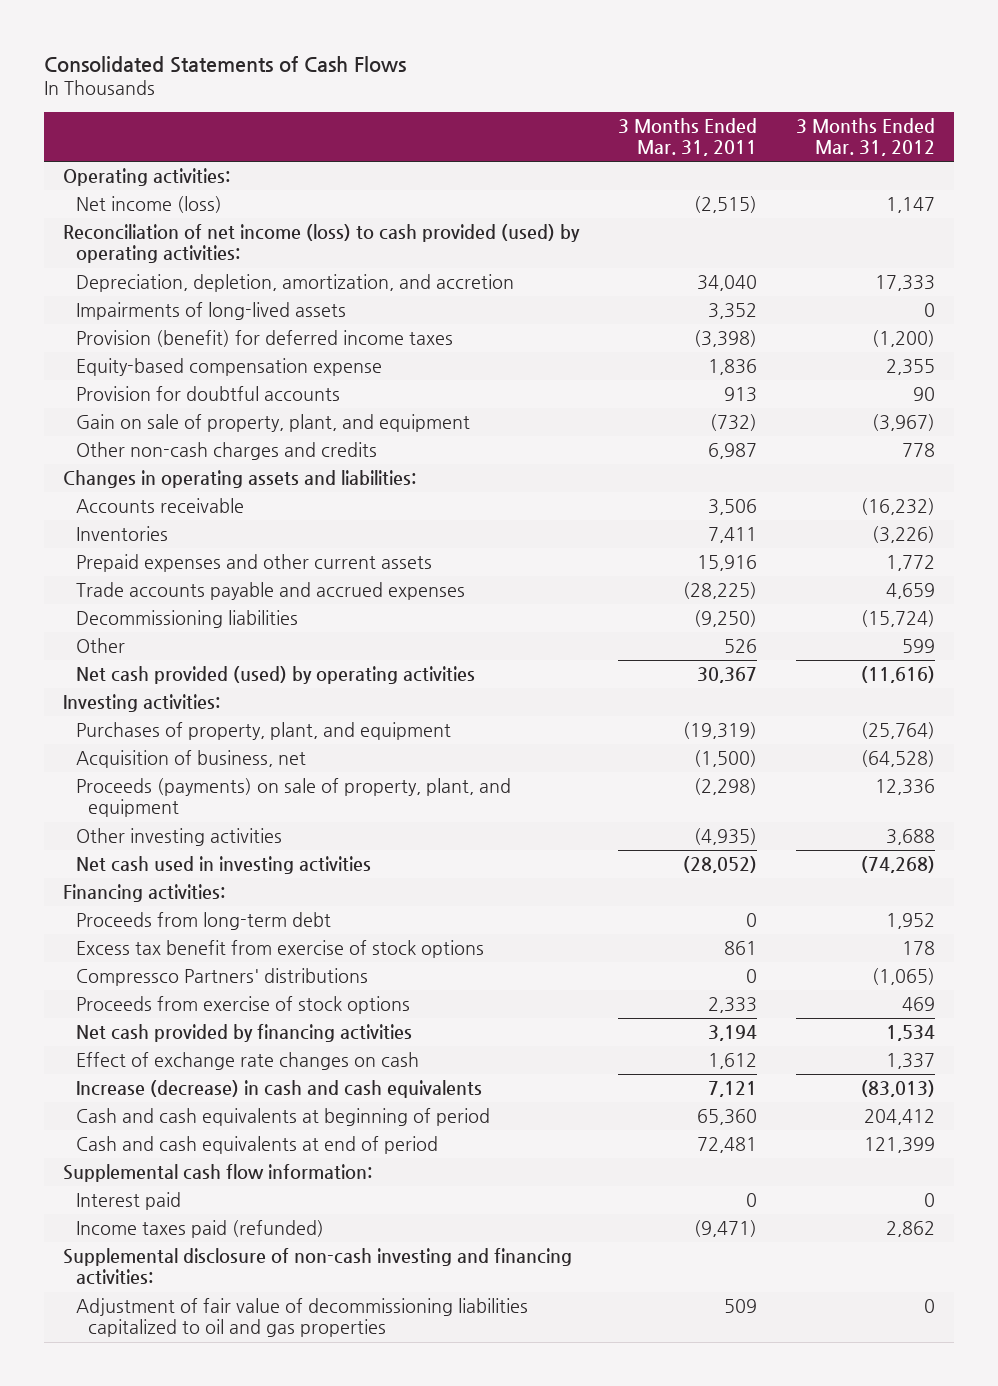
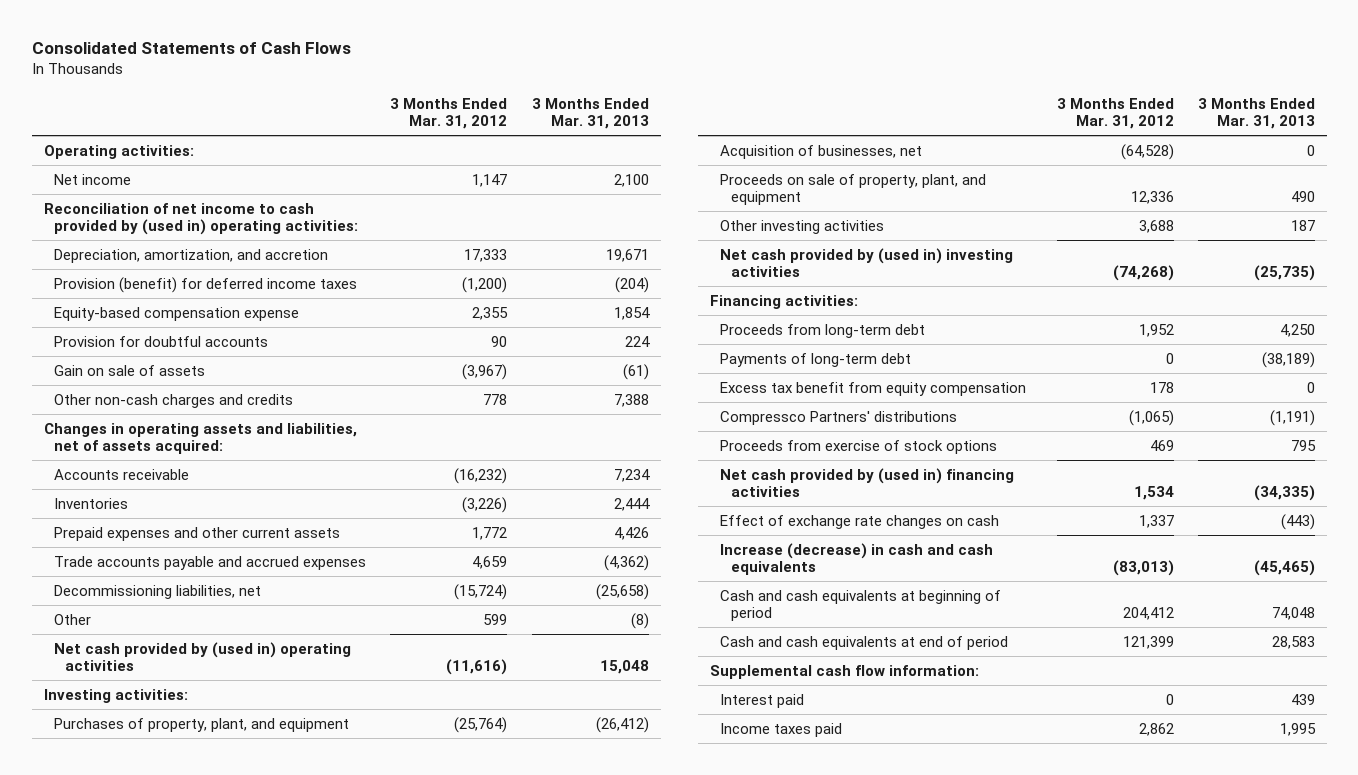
[618,117,758,157] 3 Months Ended Mar. 31, 2011 -> none
none -> [531,97,649,130] 3 Months Ended Mar. 31, 2013
[75,302,346,321] Impairments of long-lived assets -> none
[75,196,222,214] Net income (loss) -> [54,173,132,185] Net income
[63,224,581,264] Reconciliation of net income (loss) to cash provided (used) by operating activities: -> [43,202,359,235] Reconciliation of net income to cash provided by (used in) operating activities:
[75,274,514,293] Depreciation, depletion, amortization, and accretion -> [54,248,329,263] Depreciation, amortization, and accretion
[75,414,470,433] Gain on sale of property, plant, and equipment -> [54,364,206,376] Gain on sale of assets
[63,470,417,489] Changes in operating assets and liabilities: -> [43,422,357,454] Changes in operating assets and liabilities, net of assets acquired:
[75,610,298,629] Decommissioning liabilities -> [54,584,262,599] Decommissioning liabilities, net
[75,666,475,685] Net cash provided (used) by operating activities -> [54,641,352,671] Net cash provided by (used in) operating activities
[75,750,306,769] Acquisition of business, net -> [720,144,923,159] Acquisition of businesses, net
[75,778,511,818] Proceeds (payments) on sale of property, plant, and equipment -> [720,173,987,205] Proceeds on sale of property, plant, and equipment
[75,856,371,875] Net cash used in investing activities -> [720,247,1014,277] Net cash provided by (used in) investing activities
none -> [720,352,912,367] Payments of long-term debt
[75,940,484,959] Excess tax benefit from exercise of stock options -> [720,381,1027,396] Excess tax benefit from equity compensation
[75,1024,412,1043] Net cash provided by financing activities -> [720,467,1015,497] Net cash provided by (used in) financing activities
[63,1248,573,1286] Supplemental disclosure of non-cash investing and financing activities: -> none
[75,1298,528,1338] Adjustment of fair value of decommissioning liabilities capitalized to oil and gas properties -> none
[75,1220,324,1239] Income taxes paid (refunded) -> [720,722,843,737] Income taxes paid

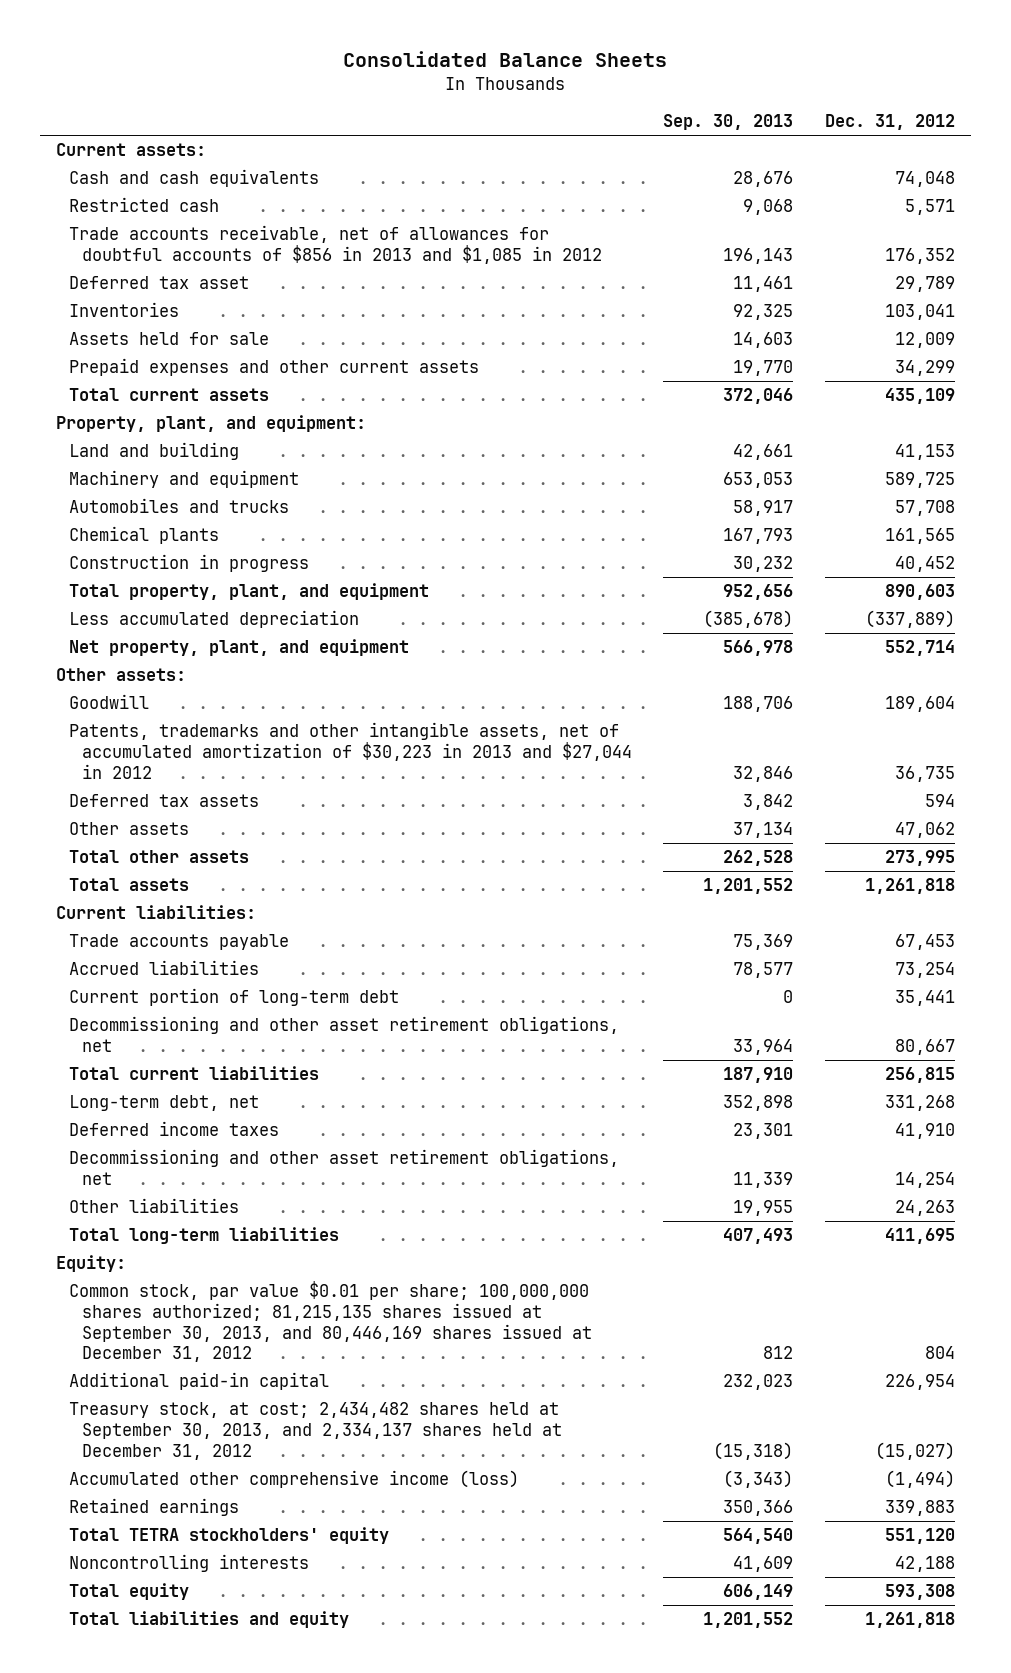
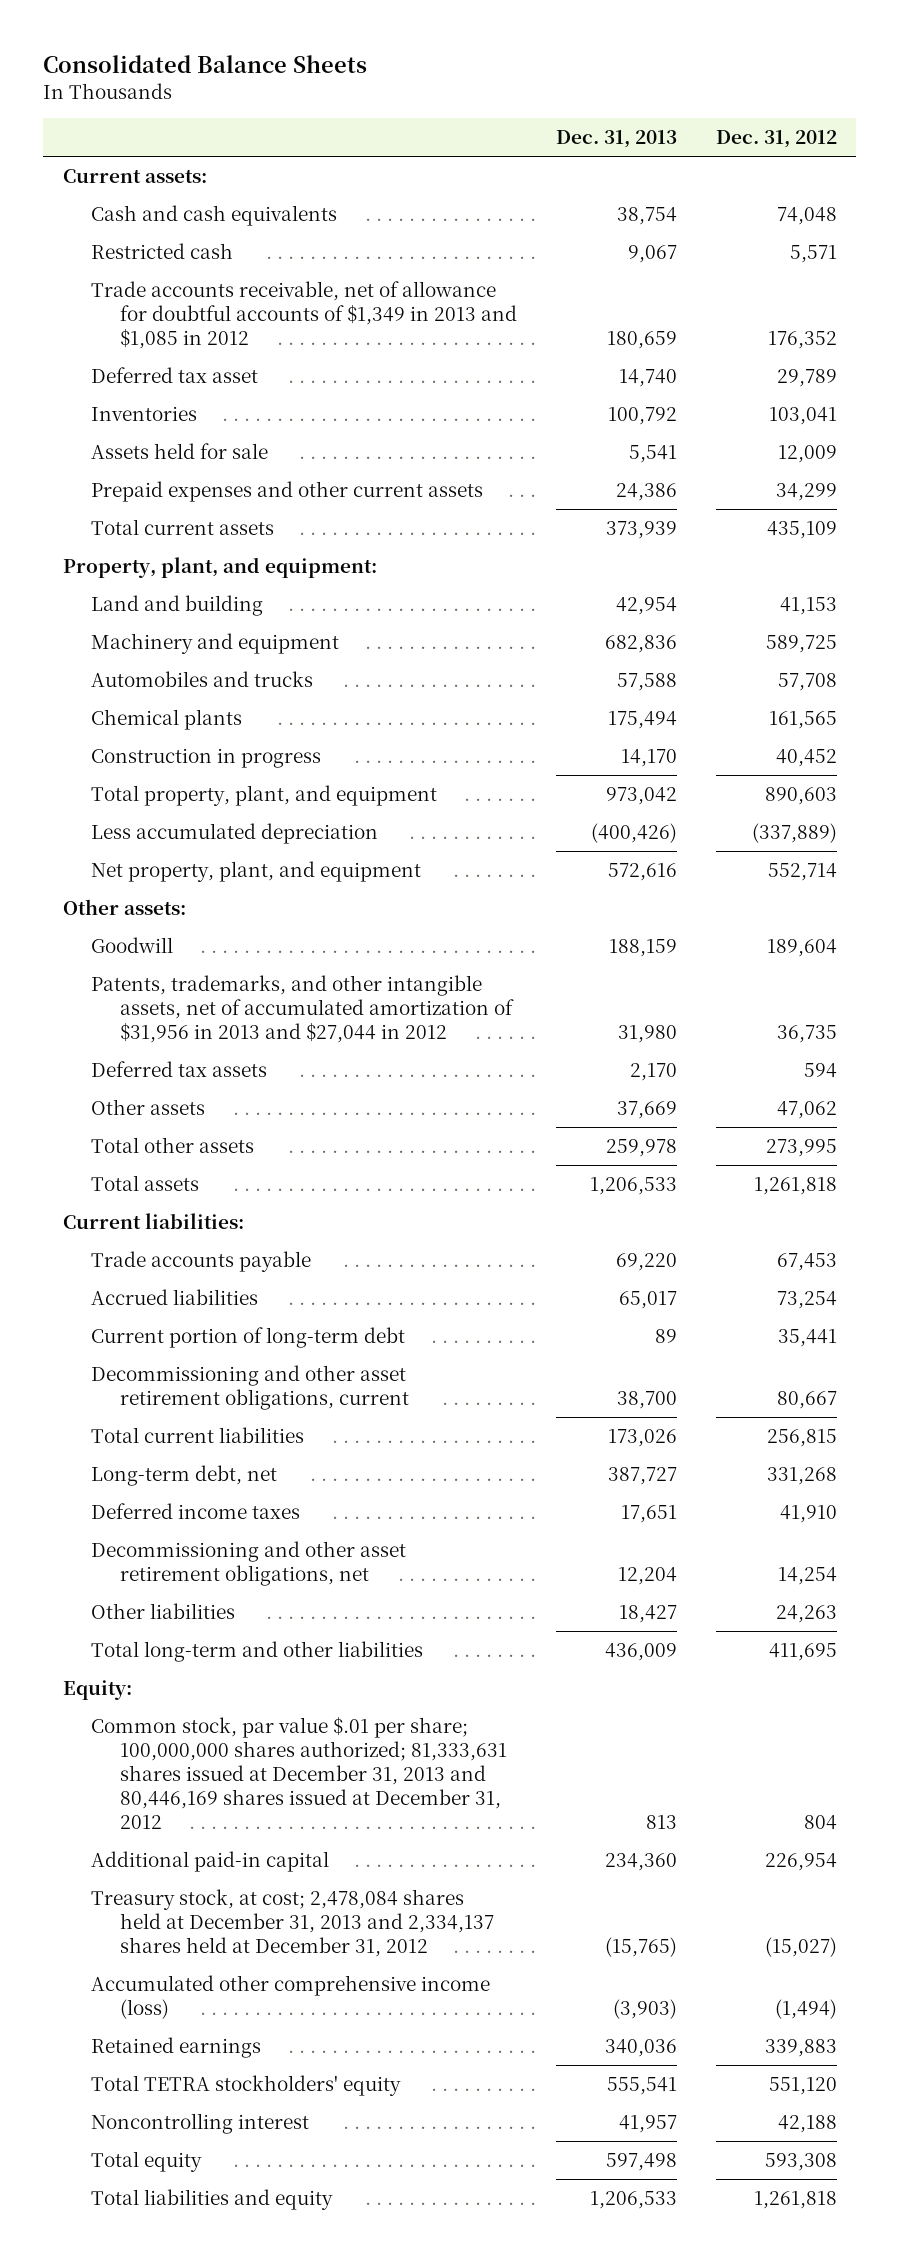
[663,114,794,131] Sep. 30, 2013 -> none
none -> [555,129,677,148] Dec. 31, 2013
[68,225,602,265] Trade accounts receivable, net of allowances for doubtful accounts of $856 in 2013 and $1,085 in 2012 -> [91,281,517,350] Trade accounts receivable, net of allowance for doubtful accounts of $1,349 in 2013 and $1,085 in 2012
[68,722,632,779] Patents, trademarks and other intangible assets, net of accumulated amortization of $30,223 in 2013 and $27,044 in 2012 -> [91,975,514,1044] Patents, trademarks, and other intangible assets, net of accumulated amortization of $31,956 in 2013 and $27,044 in 2012
[68,1016,619,1053] Decommissioning and other asset retirement obligations, net -> [91,1365,409,1411] Decommissioning and other asset retirement obligations, current
[68,1227,339,1245] Total long-term liabilities -> [91,1641,424,1663] Total long-term and other liabilities
[68,1281,592,1363] Common stock, par value $0.01 per share; 100,000,000 shares authorized; 81,215,135 shares issued at September 30, 2013, and 80,446,169 shares issued at December 31, 2012 -> [91,1717,507,1829] Common stock, par value $.01 per share; 100,000,000 shares authorized; 81,333,631 shares issued at December 31, 2013 and 80,446,169 shares issued at December 31, 2012
[68,1402,562,1460] Treasury stock, at cost; 2,434,482 shares held at September 30, 2013, and 2,334,137 shares held at December 31, 2012 -> [91,1889,494,1958] Treasury stock, at cost; 2,478,084 shares held at December 31, 2013 and 2,334,137 shares held at December 31, 2012
[68,1554,309,1573] Noncontrolling interests -> [91,2113,310,2135] Noncontrolling interest

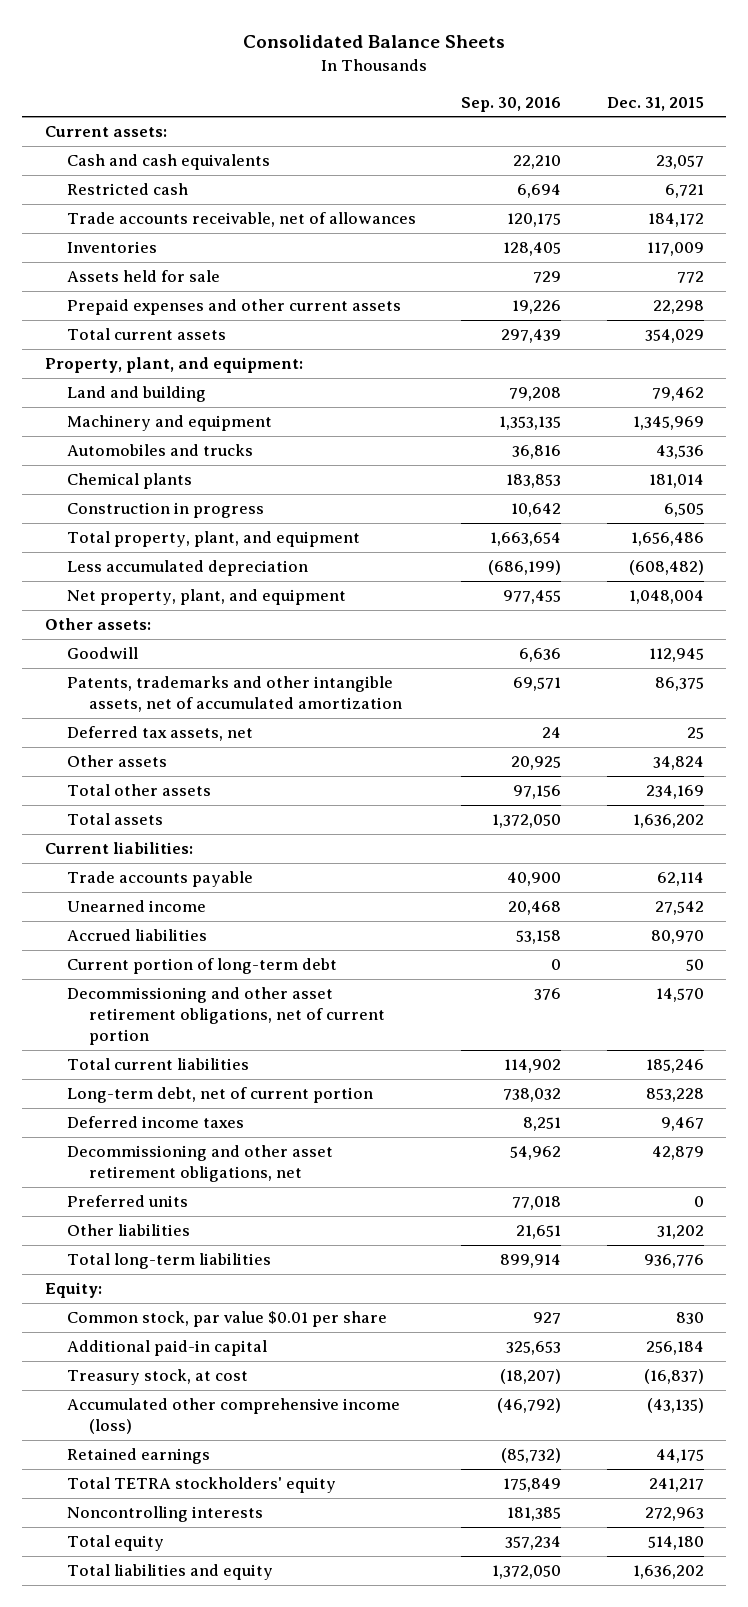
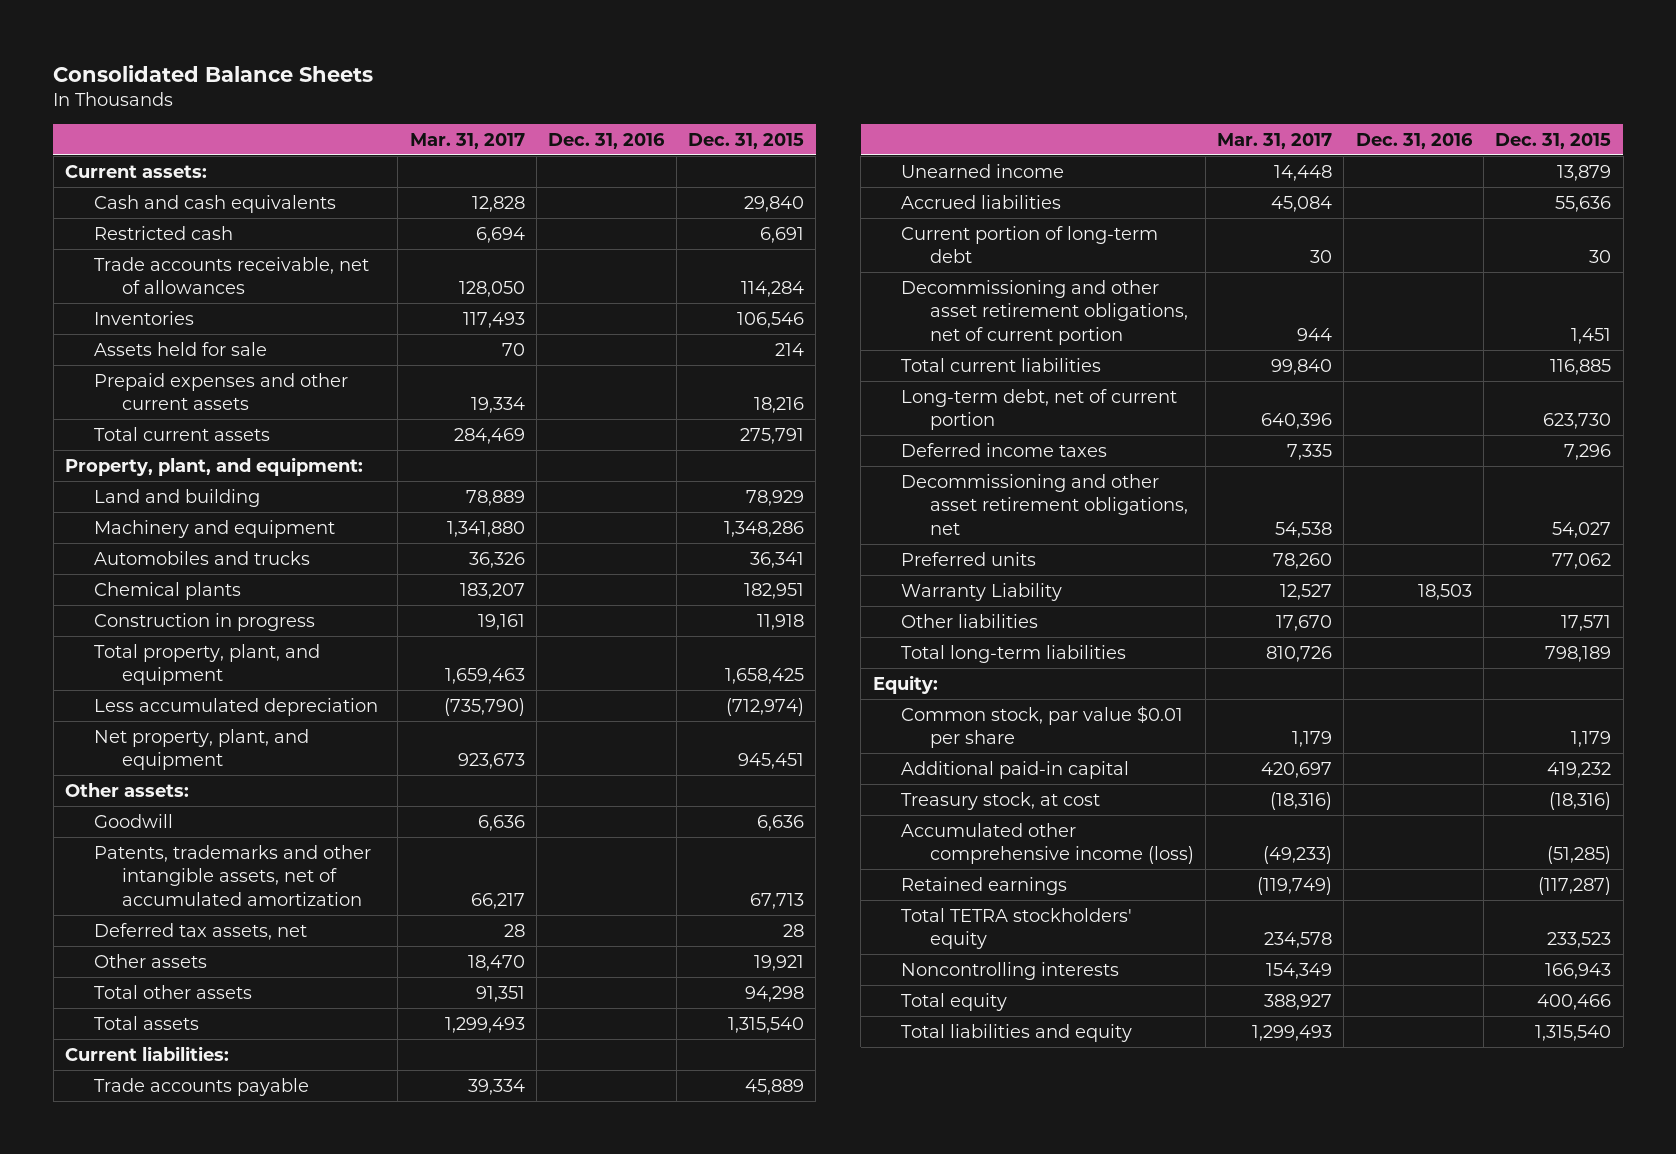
[461,96,562,112] Sep. 30, 2016 -> none
none -> [409,132,525,149] Mar. 31, 2017
none -> [548,132,666,149] Dec. 31, 2016
[655,155,704,170] 23,057 -> [743,195,804,212] 29,840
[664,184,704,199] 6,721 -> [759,226,804,243] 6,691
[647,213,704,228] 184,172 -> [740,281,804,298] 114,284
[646,242,704,257] 117,009 -> [736,311,804,328] 106,546
[676,271,704,284] 772 -> [774,342,804,356] 214
[652,300,704,315] 22,298 -> [753,397,804,414] 18,216
[644,329,704,344] 354,029 -> [739,427,804,444] 275,791
[651,387,704,402] 79,462 -> [745,489,804,506] 78,929
[632,416,704,431] 1,345,969 -> [723,520,804,537] 1,348,286
[655,445,704,460] 43,536 -> [749,551,804,568] 36,341
[648,474,704,489] 181,014 -> [743,582,804,599] 182,951
[663,503,704,518] 6,505 -> [756,613,804,630] 11,918
[630,532,704,547] 1,656,486 -> [724,668,804,685] 1,658,425
[628,560,704,576] (608,482) -> [725,697,804,716] (712,974)
[628,590,704,605] 1,048,004 -> [737,753,804,770] 945,451
[648,648,704,663] 112,945 -> [756,814,804,831] 6,636
[654,677,704,692] 86,375 -> [749,892,804,909] 67,713
[686,727,704,740] 25 -> [782,923,804,937] 28
[652,756,704,771] 34,824 -> [753,954,804,971] 19,921
[645,785,704,800] 234,169 -> [744,985,804,1002] 94,298
[632,814,704,829] 1,636,202 -> [727,1016,804,1033] 1,315,540
[656,872,704,887] 62,114 -> [744,1078,804,1095] 45,889
[654,901,704,916] 27,542 -> [1557,164,1612,181] 13,879
[650,930,704,945] 80,970 -> [1555,195,1612,212] 55,636
[685,959,704,972] 50 -> [1589,250,1612,264] 30
[655,988,704,1003] 14,570 -> [1571,327,1612,344] 1,451
[645,1059,704,1074] 185,246 -> [1550,358,1612,375] 116,885
[645,1088,704,1103] 853,228 -> [1543,413,1612,430] 623,730
[660,1117,704,1132] 9,467 -> [1564,443,1612,460] 7,296
[651,1146,704,1161] 42,879 -> [1552,521,1612,538] 54,027
[693,1196,704,1208] 0 -> [1552,552,1612,569] 77,062
none -> [901,582,1063,601] Warranty Liability
[656,1225,704,1240] 31,202 -> [1561,614,1612,631] 17,571
[643,1254,704,1269] 936,776 -> [1545,645,1612,662] 798,189
[675,1312,704,1325] 830 -> [1571,731,1612,748] 1,179
[645,1341,704,1356] 256,184 -> [1547,761,1612,778] 419,232
[643,1369,704,1385] (16,837) -> [1549,791,1612,810] (18,316)
[646,1398,704,1414] (43,135) -> [1547,846,1612,865] (51,285)
[655,1449,704,1464] 44,175 -> [1538,876,1612,895] (117,287)
[648,1478,704,1493] 241,217 -> [1547,932,1612,949] 233,523
[644,1507,704,1522] 272,963 -> [1545,962,1612,979] 166,943
[647,1536,704,1551] 514,180 -> [1537,993,1612,1010] 400,466
[632,1565,704,1580] 1,636,202 -> [1535,1024,1612,1041] 1,315,540

